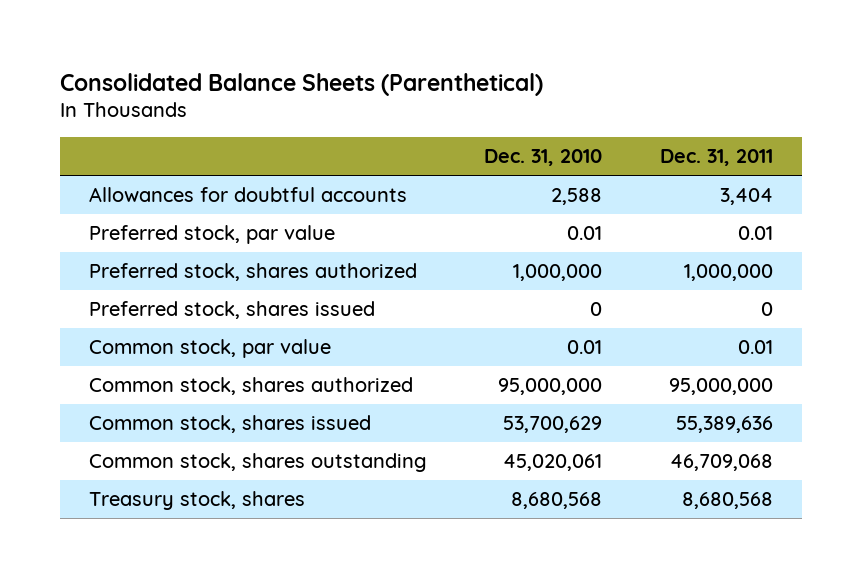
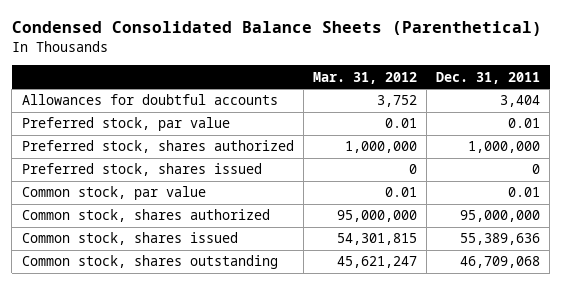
[59,72,543,96] Consolidated Balance Sheets (Parenthetical) -> [11,21,542,37] Condensed Consolidated Balance Sheets (Parenthetical)
[484,149,603,167] Dec. 31, 2010 -> none
none -> [312,71,417,84] Mar. 31, 2012
[88,491,305,511] Treasury stock, shares -> none

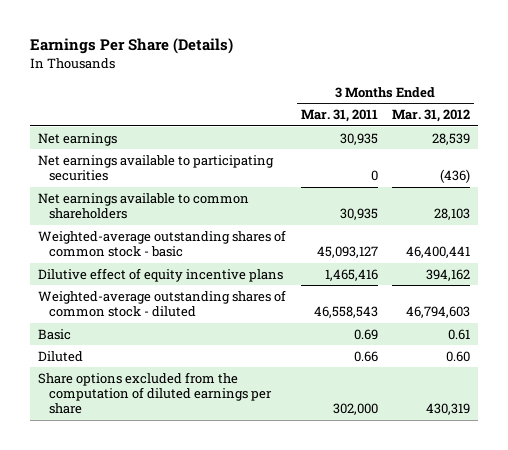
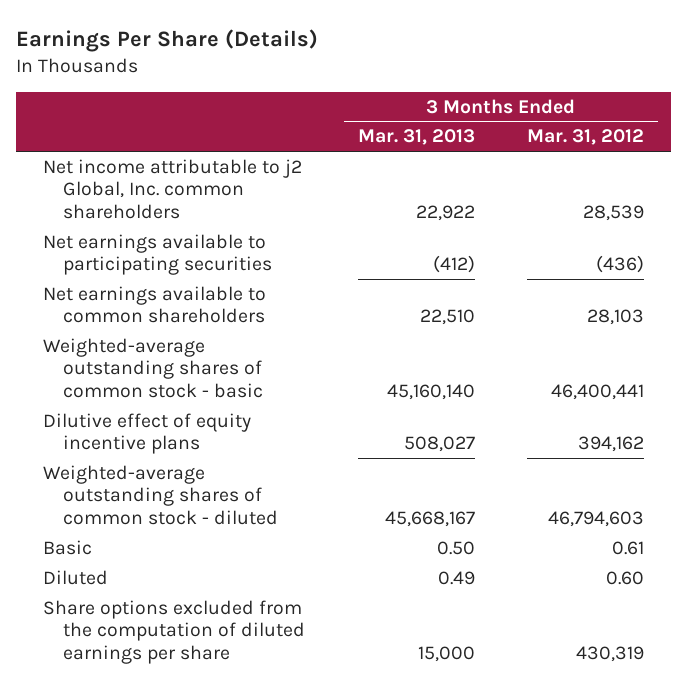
[300,109,378,123] Mar. 31, 2011 -> none
none -> [357,129,475,146] Mar. 31, 2013
[37,132,117,146] Net earnings -> [42,158,302,219] Net income attributable to j2 Global, Inc. common shareholders

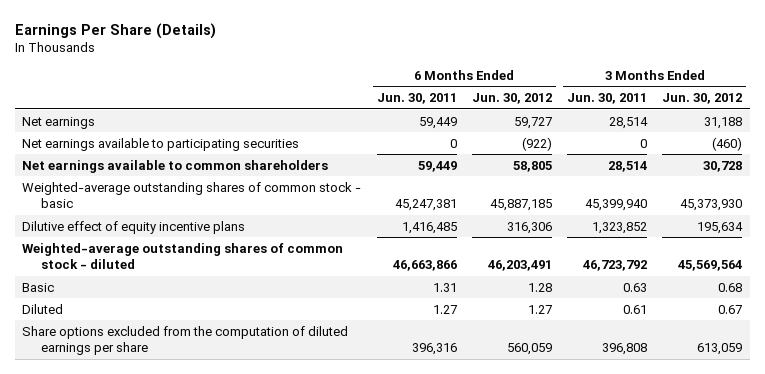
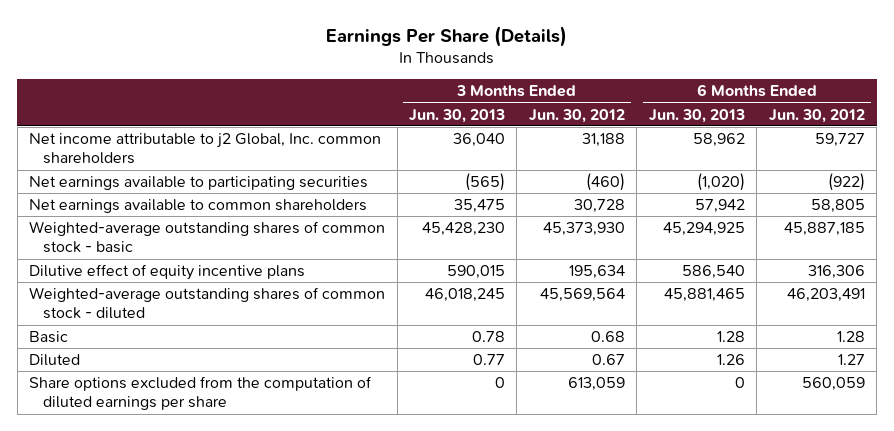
[376,93,457,105] Jun. 30, 2011 -> none
[567,93,648,105] Jun. 30, 2011 -> none
none -> [409,108,506,123] Jun. 30, 2013
none -> [648,108,745,123] Jun. 30, 2013
[22,116,96,129] Net earnings -> [29,133,382,165] Net income attributable to j2 Global, Inc. common shareholders

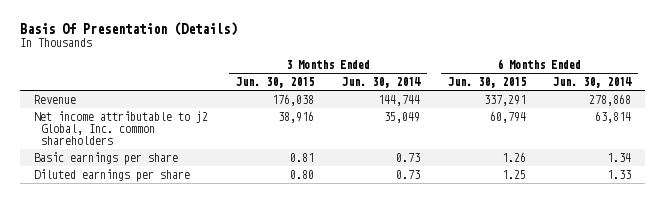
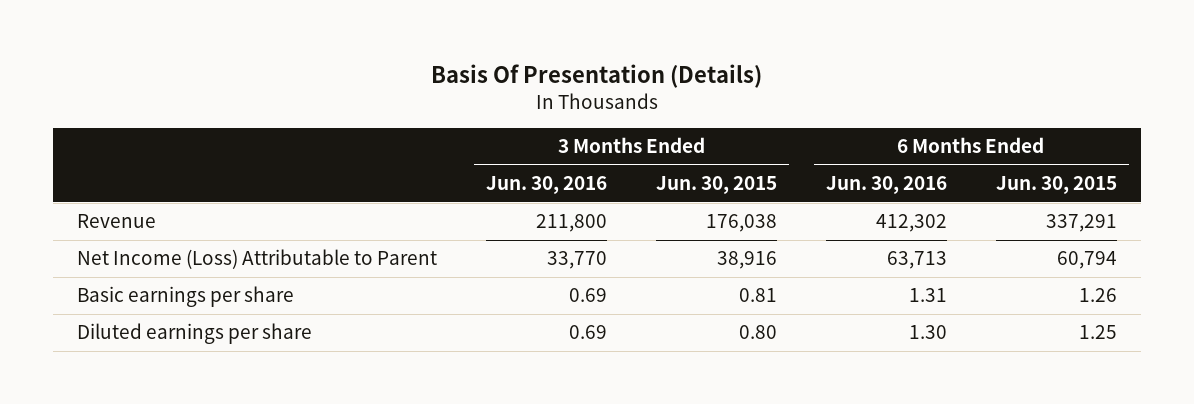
[341,77,421,89] Jun. 30, 2014 -> none
[553,77,633,89] Jun. 30, 2014 -> none
none -> [486,176,608,195] Jun. 30, 2016
none -> [825,176,947,195] Jun. 30, 2016
[33,110,208,146] Net income attributable to j2 Global, Inc. common shareholders -> [77,249,438,270] Net Income (Loss) Attributable to Parent

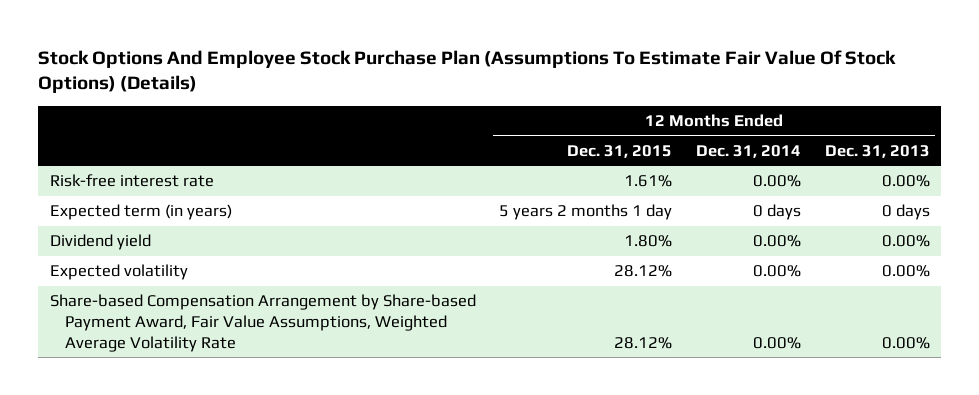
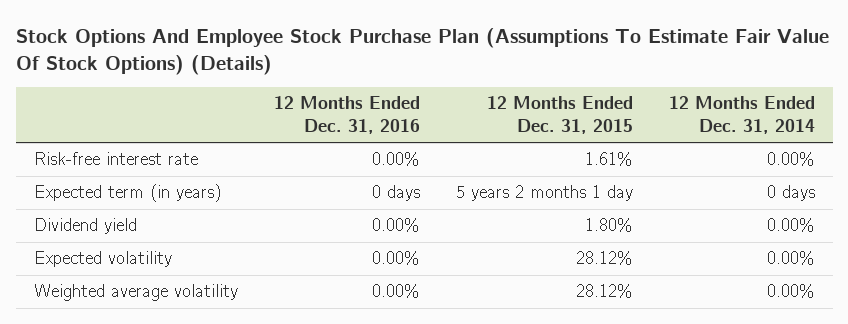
[824,144,930,158] Dec. 31, 2013 -> none
none -> [273,96,420,134] 12 Months Ended Dec. 31, 2016
[49,294,476,352] Share-based Compensation Arrangement by Share-based Payment Award, Fair Value Assumptions, Weighted Average Volatility Rate -> [33,284,238,302] Weighted average volatility

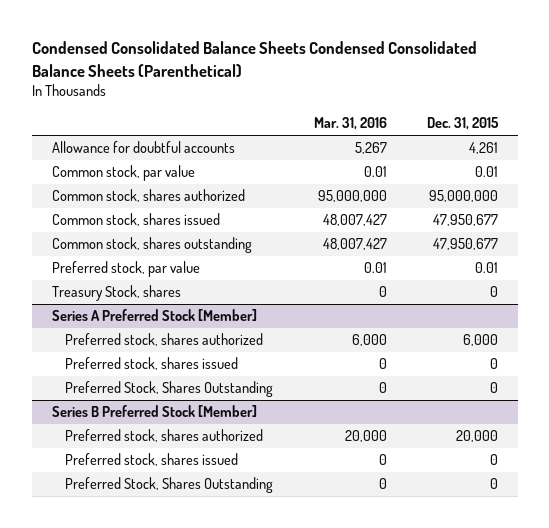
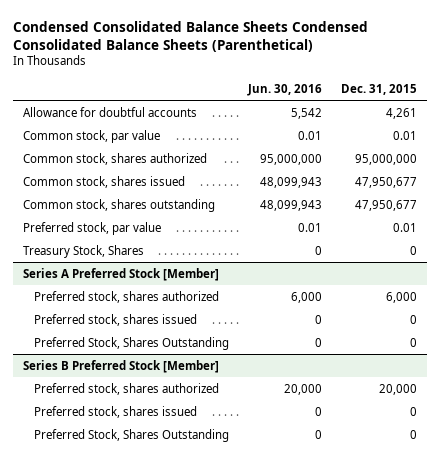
[313,117,387,131] Mar. 31, 2016 -> none
none -> [247,83,323,96] Jun. 30, 2016
[51,285,181,302] Treasury Stock, shares -> [22,244,144,258] Treasury Stock, Shares

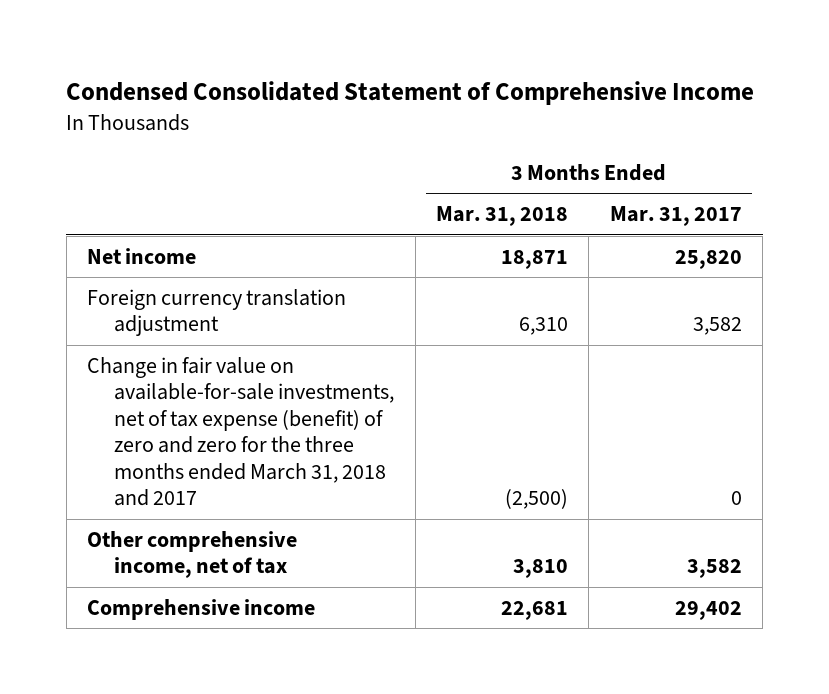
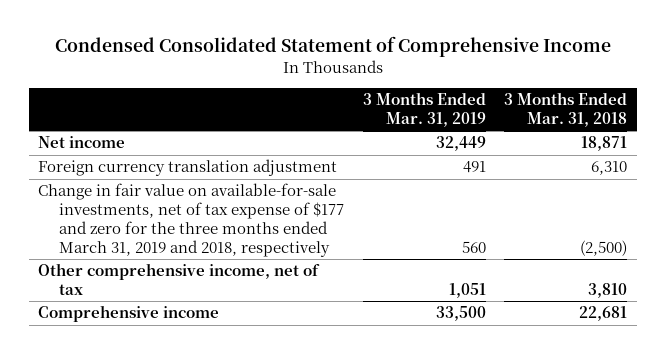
[609,206,742,227] Mar. 31, 2017 -> none
none -> [362,92,486,127] 3 Months Ended Mar. 31, 2019
[87,356,395,507] Change in fair value on available-for-sale investments, net of tax expense (benefit) of zero and zero for the three months ended March 31, 2018 and 2017 -> [38,183,345,257] Change in fair value on available-for-sale investments, net of tax expense of $177 and zero for the three months ended March 31, 2019 and 2018, respectively

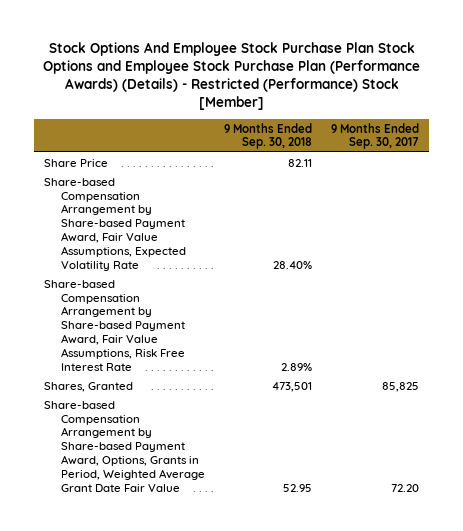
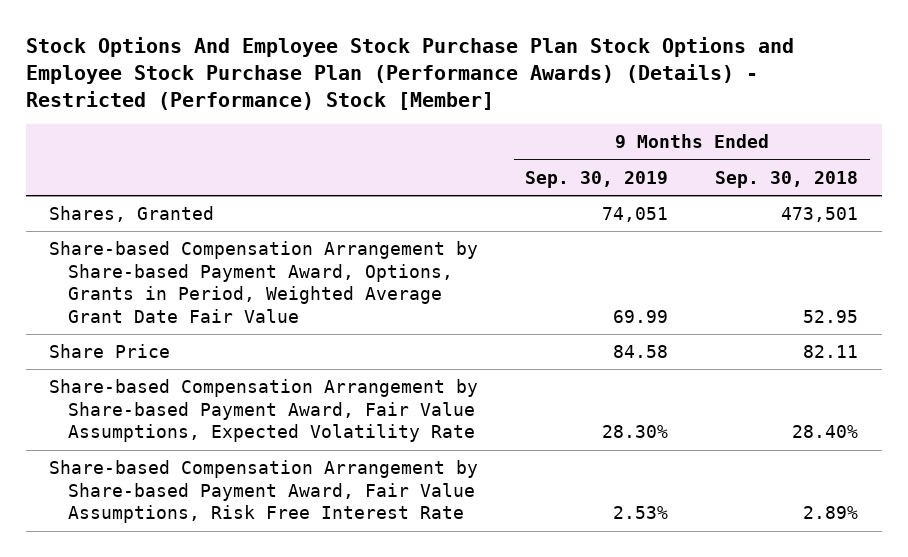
[331,122,420,150] 9 Months Ended Sep. 30, 2017 -> none
none -> [525,170,669,188] Sep. 30, 2019
[43,381,133,392] Shares, Granted -> [49,206,215,223] Shares, Granted
[43,400,205,492] Share-based Compensation Arrangement by Share-based Payment Award, Options, Grants in Period, Weighted Average Grant Date Fair Value -> [49,241,479,323] Share-based Compensation Arrangement by Share-based Payment Award, Options, Grants in Period, Weighted Average Grant Date Fair Value

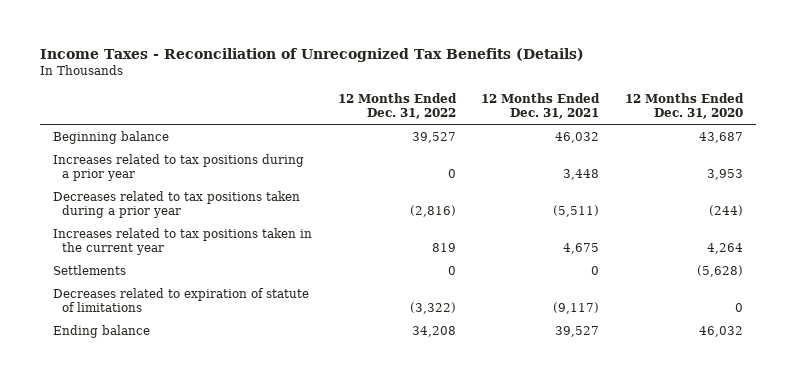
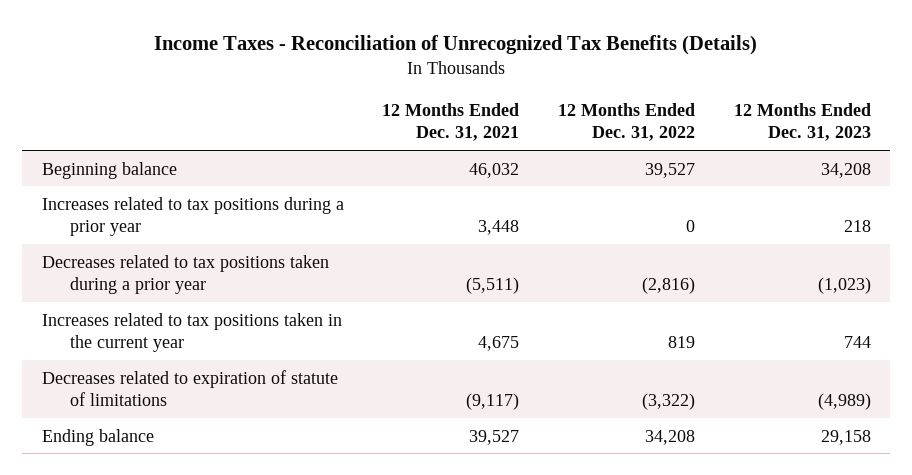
[624,92,744,119] 12 Months Ended Dec. 31, 2020 -> none
none -> [733,102,871,142] 12 Months Ended Dec. 31, 2023
[53,264,127,275] Settlements -> none

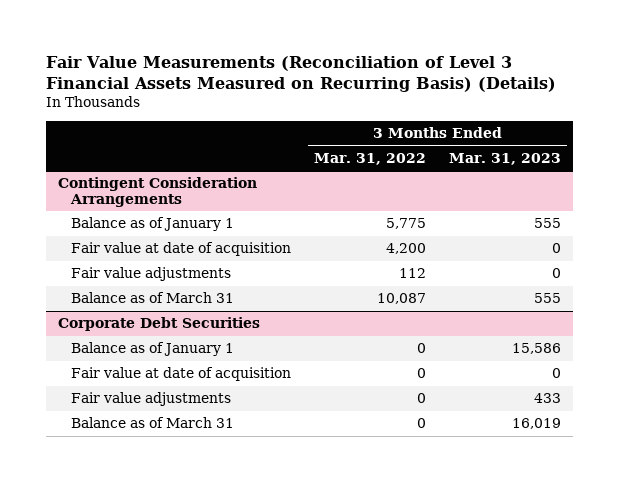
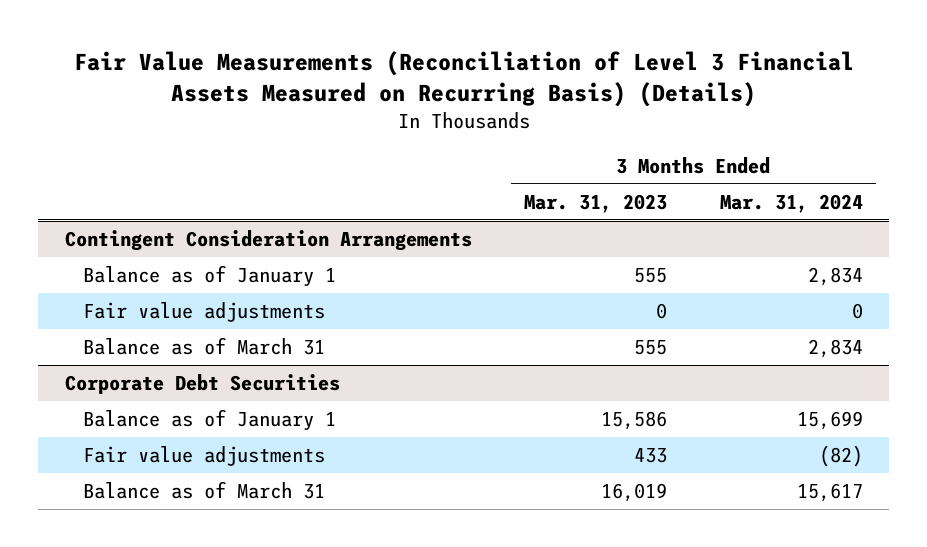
[313,152,426,165] Mar. 31, 2022 -> none
none -> [719,193,863,213] Mar. 31, 2024
[70,242,291,257] Fair value at date of acquisition -> none
[70,367,291,382] Fair value at date of acquisition -> none

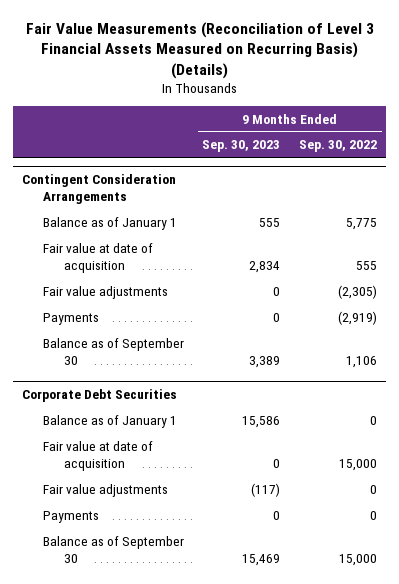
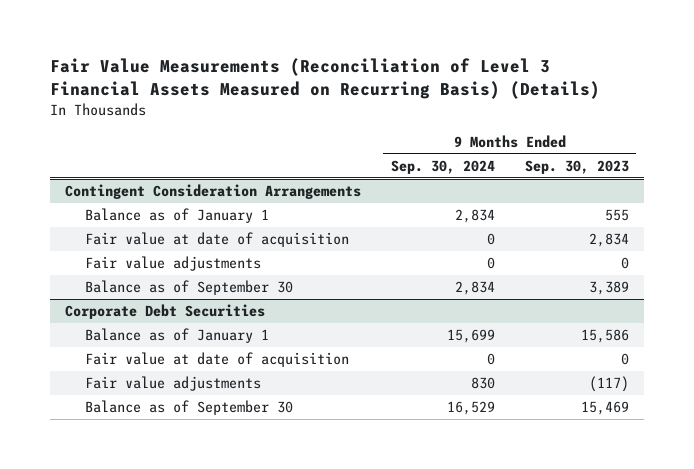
[298,140,377,153] Sep. 30, 2022 -> none
none -> [390,159,495,174] Sep. 30, 2024
[42,312,99,325] Payments -> none
[42,510,99,523] Payments -> none

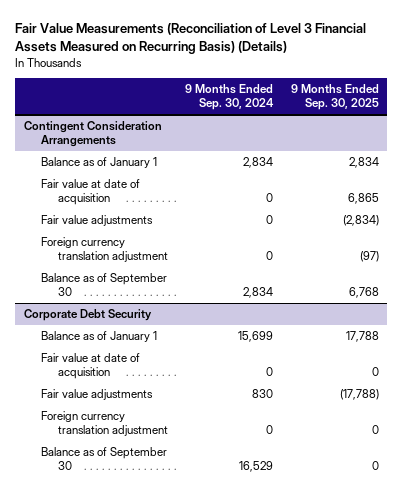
[524,159,629,174] Sep. 30, 2023 -> none
none -> [290,84,379,111] 9 Months Ended Sep. 30, 2025
none -> [40,237,168,263] Foreign currency translation adjustment
[64,304,265,320] Corporate Debt Securities -> [23,309,152,322] Corporate Debt Security
none -> [40,411,168,437] Foreign currency translation adjustment

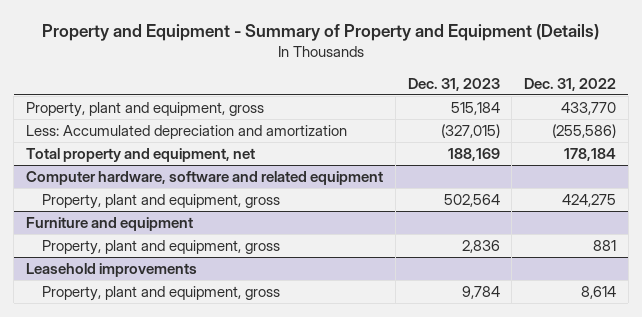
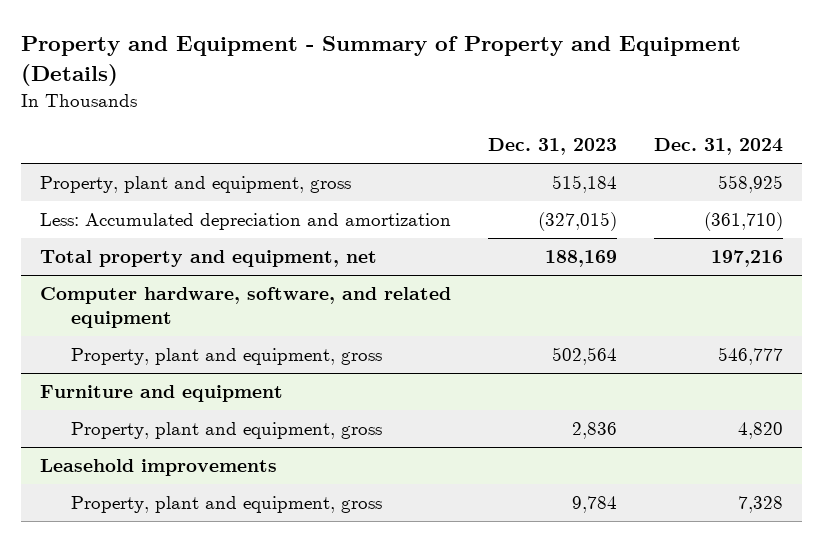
[524,78,617,92] Dec. 31, 2022 -> none
none -> [654,138,784,156] Dec. 31, 2024
[26,170,384,185] Computer hardware, software and related equipment -> [39,287,451,329] Computer hardware, software, and related equipment

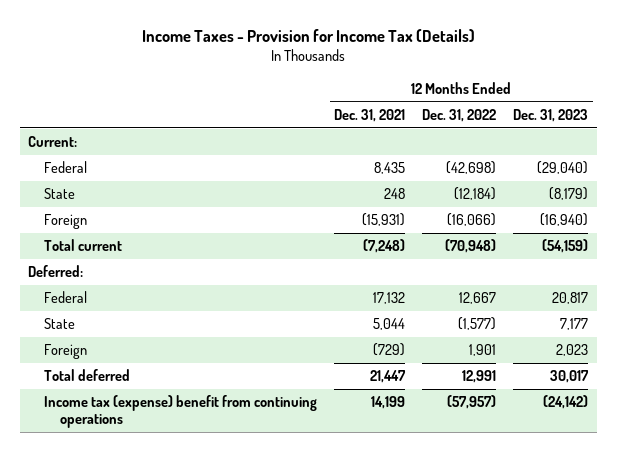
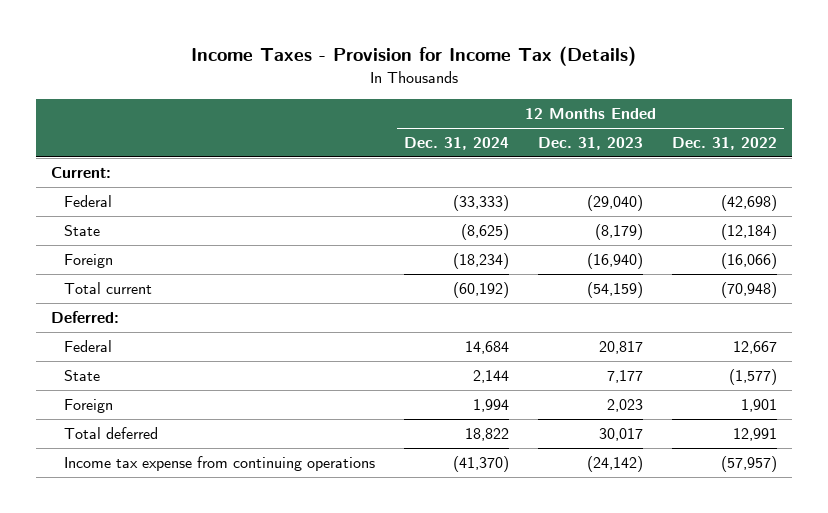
[334,109,406,123] Dec. 31, 2021 -> none
none -> [404,137,510,151] Dec. 31, 2024
[44,395,318,429] Income tax (expense) benefit from continuing operations -> [64,456,376,472] Income tax expense from continuing operations

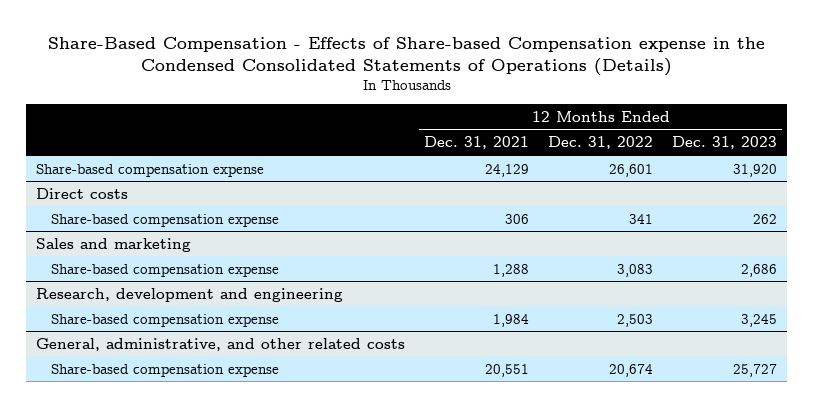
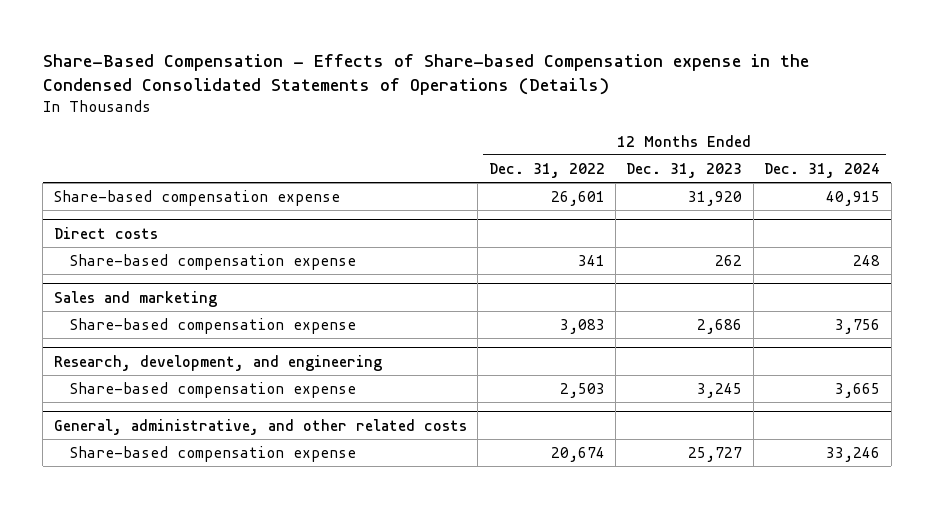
[424,136,530,150] Dec. 31, 2021 -> none
none -> [764,162,881,178] Dec. 31, 2024
[35,287,343,302] Research, development and engineering -> [53,354,382,371] Research, development, and engineering

